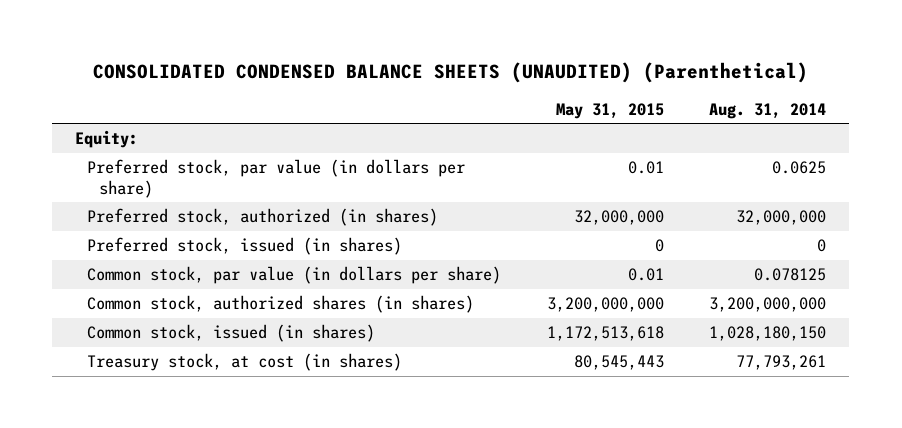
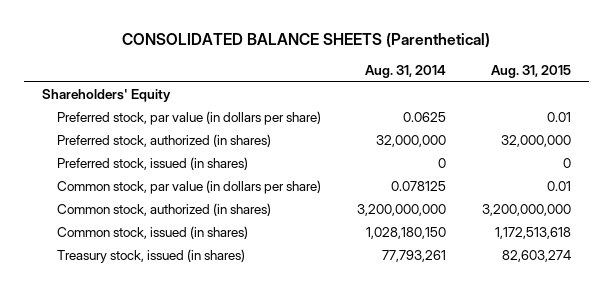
[92,61,808,83] CONSOLIDATED CONDENSED BALANCE SHEETS (UNAUDITED) (Parenthetical) -> [122,33,491,49] CONSOLIDATED BALANCE SHEETS (Parenthetical)
[555,102,664,119] May 31, 2015 -> none
none -> [491,65,572,79] Aug. 31, 2015
[75,130,139,149] Equity: -> [41,89,171,103] Shareholders' Equity
[86,295,474,314] Common stock, authorized shares (in shares) -> [56,203,271,217] Common stock, authorized (in shares)
[86,353,402,372] Treasury stock, at cost (in shares) -> [56,249,245,264] Treasury stock, issued (in shares)

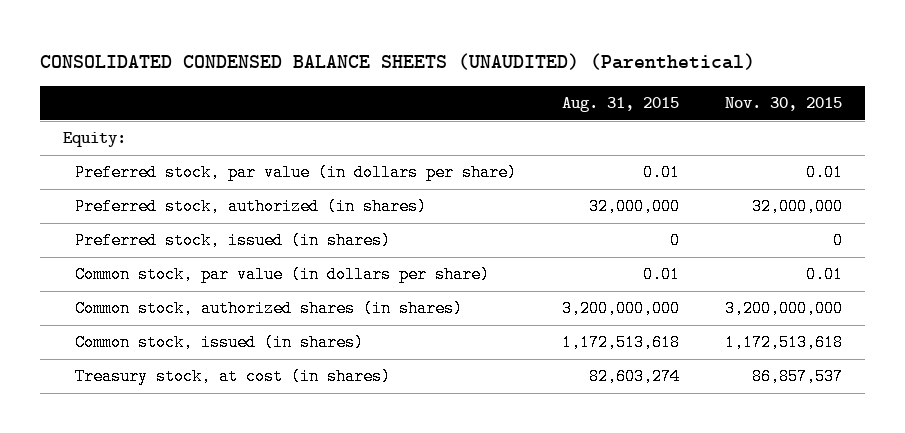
[122,33,491,49] CONSOLIDATED BALANCE SHEETS (Parenthetical) -> [39,52,755,70] CONSOLIDATED CONDENSED BALANCE SHEETS (UNAUDITED) (Parenthetical)
[364,65,446,79] Aug. 31, 2014 -> none
none -> [725,97,843,112] Nov. 30, 2015
[41,89,171,103] Shareholders' Equity -> [62,132,126,148] Equity:
[56,203,271,217] Common stock, authorized (in shares) -> [75,300,464,318] Common stock, authorized shares (in shares)
[56,249,245,264] Treasury stock, issued (in shares) -> [75,368,392,386] Treasury stock, at cost (in shares)

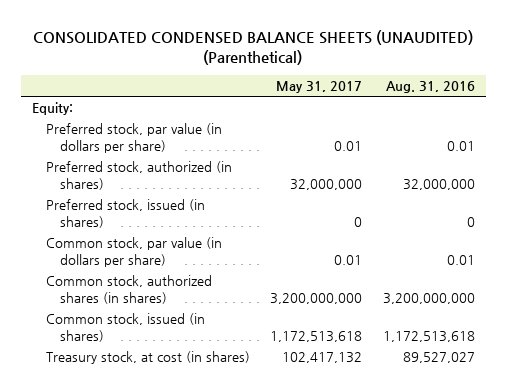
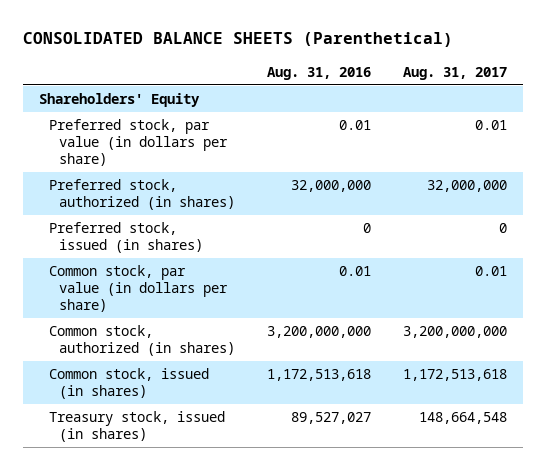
[33,29,474,65] CONSOLIDATED CONDENSED BALANCE SHEETS (UNAUDITED) (Parenthetical) -> [22,32,453,48] CONSOLIDATED BALANCE SHEETS (Parenthetical)
[276,80,363,93] May 31, 2017 -> none
none -> [402,66,507,80] Aug. 31, 2017
[31,102,73,116] Equity: -> [38,93,200,108] Shareholders' Equity
[45,275,212,304] Common stock, authorized shares (in shares) -> [48,325,236,356] Common stock, authorized (in shares)
[45,351,250,365] Treasury stock, at cost (in shares) -> [48,411,225,442] Treasury stock, issued (in shares)

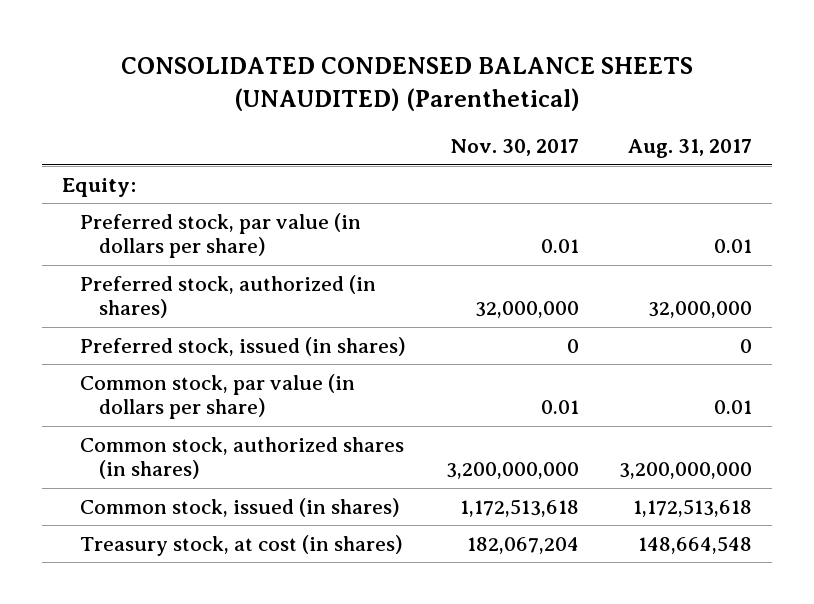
[22,32,453,48] CONSOLIDATED BALANCE SHEETS (Parenthetical) -> [120,57,693,111] CONSOLIDATED CONDENSED BALANCE SHEETS (UNAUDITED) (Parenthetical)
[267,66,372,80] Aug. 31, 2016 -> none
none -> [450,139,580,157] Nov. 30, 2017
[38,93,200,108] Shareholders' Equity -> [61,177,136,197] Equity:
[48,325,236,356] Common stock, authorized (in shares) -> [80,436,405,480] Common stock, authorized shares (in shares)
[48,411,225,442] Treasury stock, issued (in shares) -> [80,534,404,556] Treasury stock, at cost (in shares)

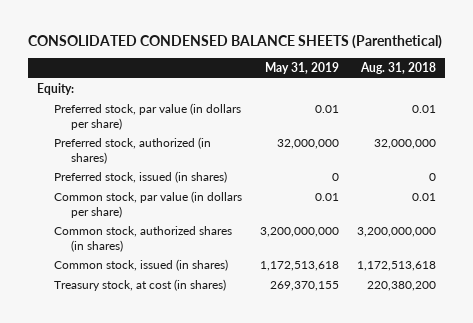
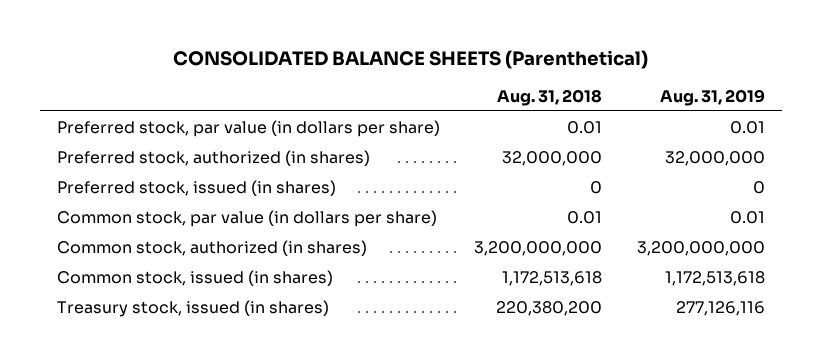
[27,35,442,50] CONSOLIDATED CONDENSED BALANCE SHEETS (Parenthetical) -> [172,50,648,70] CONSOLIDATED BALANCE SHEETS (Parenthetical)
[265,62,340,75] May 31, 2019 -> none
none -> [659,88,765,106] Aug. 31, 2019
[36,83,74,96] Equity: -> none
[54,226,233,252] Common stock, authorized shares (in shares) -> [57,239,368,256] Common stock, authorized (in shares)
[54,279,227,292] Treasury stock, at cost (in shares) -> [57,299,330,317] Treasury stock, issued (in shares)

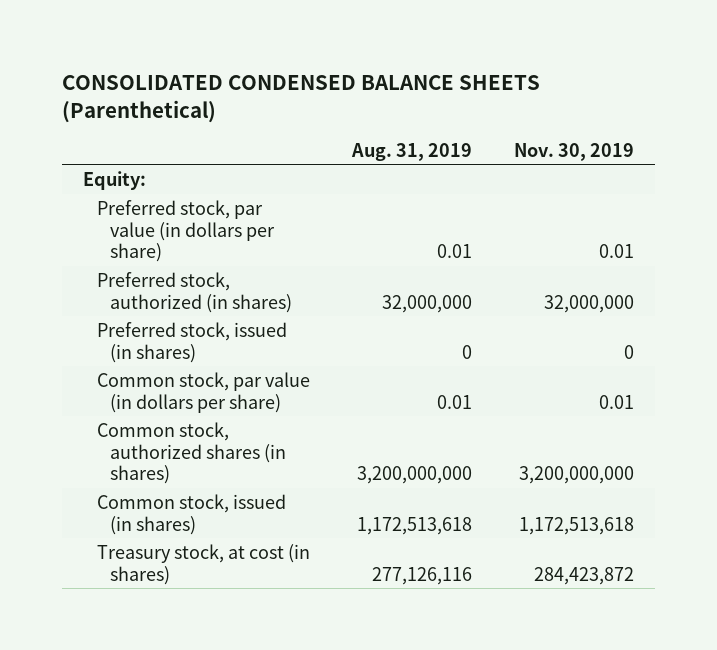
[172,50,648,70] CONSOLIDATED BALANCE SHEETS (Parenthetical) -> [62,74,541,123] CONSOLIDATED CONDENSED BALANCE SHEETS (Parenthetical)
[497,88,603,106] Aug. 31, 2018 -> none
none -> [513,142,634,161] Nov. 30, 2019
none -> [83,170,147,190] Equity:
[57,239,368,256] Common stock, authorized (in shares) -> [96,421,287,485] Common stock, authorized shares (in shares)
[57,299,330,317] Treasury stock, issued (in shares) -> [96,543,310,585] Treasury stock, at cost (in shares)

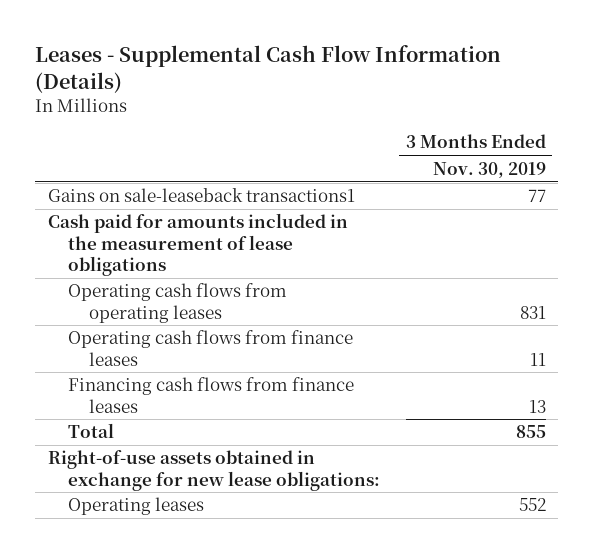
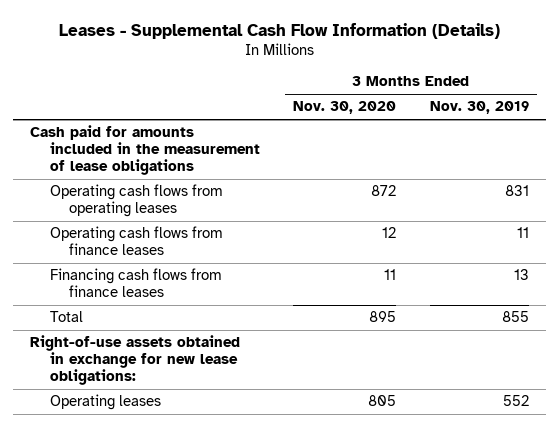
none -> [293,101,397,115] Nov. 30, 2020
[47,188,355,203] Gains on sale-leaseback transactions1 -> none

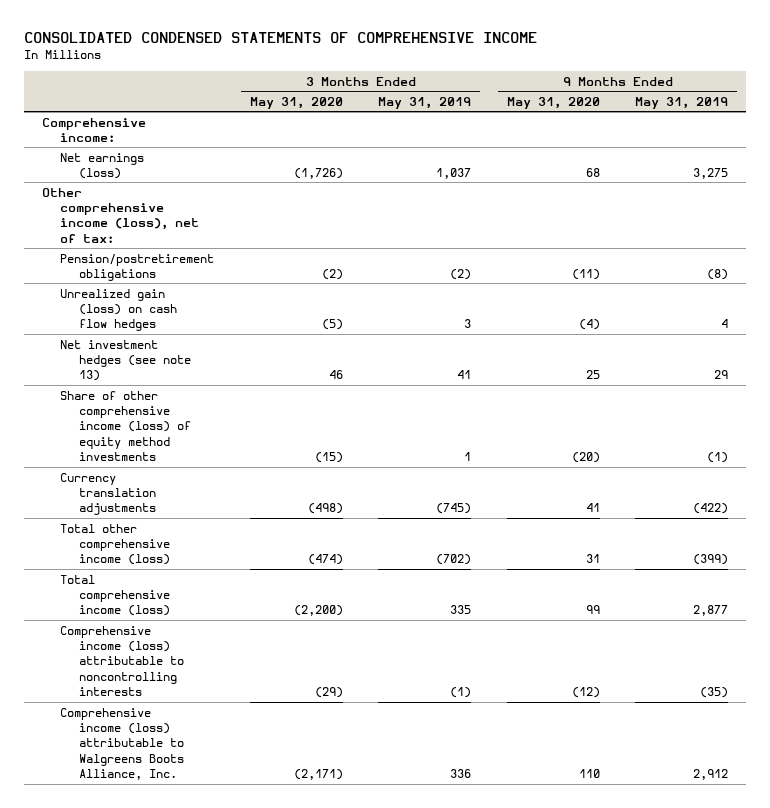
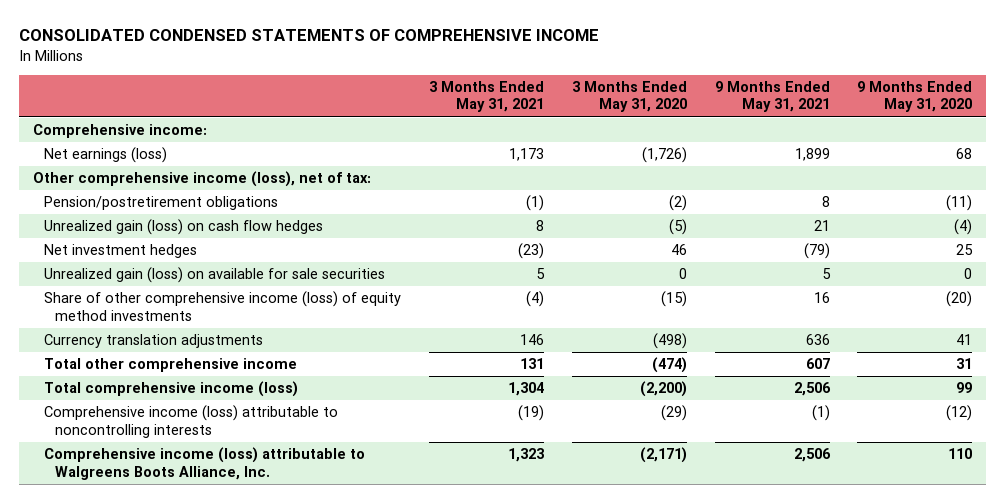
[378,96,472,109] May 31, 2019 -> none
[635,96,729,109] May 31, 2019 -> none
none -> [428,81,544,113] 3 Months Ended May 31, 2021
none -> [714,81,830,113] 9 Months Ended May 31, 2021
[60,339,191,382] Net investment hedges (see note 13) -> [44,244,198,259] Net investment hedges
none -> [44,267,386,284] Unrealized gain (loss) on available for sale securities
[60,523,170,566] Total other comprehensive income (loss) -> [44,358,298,373] Total other comprehensive income

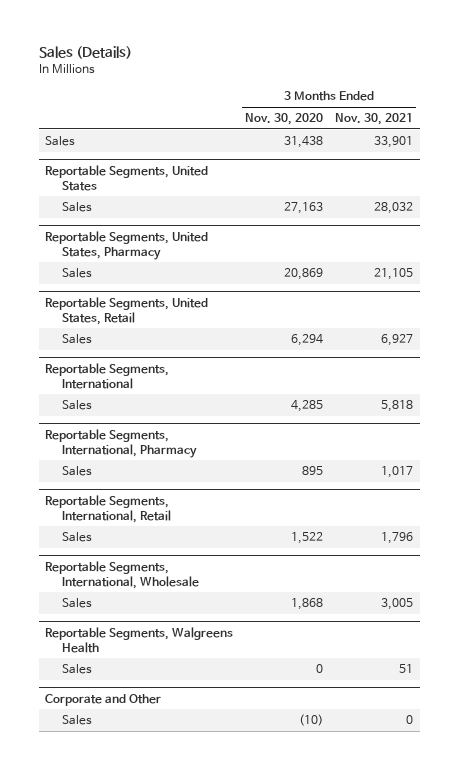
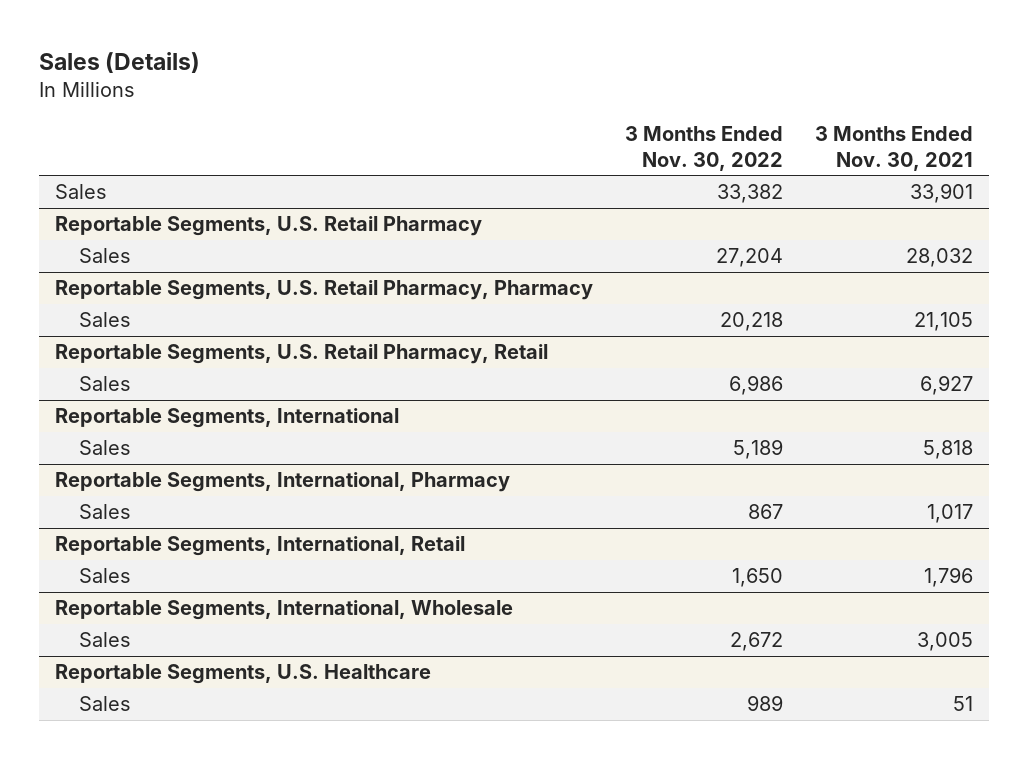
[245,113,324,126] Nov. 30, 2020 -> none
none -> [625,125,784,171] 3 Months Ended Nov. 30, 2022
[45,164,209,191] Reportable Segments, United States -> none
none -> [54,216,482,237] Reportable Segments, U.S. Retail Pharmacy
[45,230,209,260] Reportable Segments, United States, Pharmacy -> none
none -> [54,280,593,301] Reportable Segments, U.S. Retail Pharmacy, Pharmacy
[45,296,209,325] Reportable Segments, United States, Retail -> none
none -> [54,344,548,365] Reportable Segments, U.S. Retail Pharmacy, Retail
[45,626,234,653] Reportable Segments, Walgreens Health -> none
none -> [54,664,431,685] Reportable Segments, U.S. Healthcare
[45,693,162,706] Corporate and Other -> none
[62,715,93,726] Sales -> none

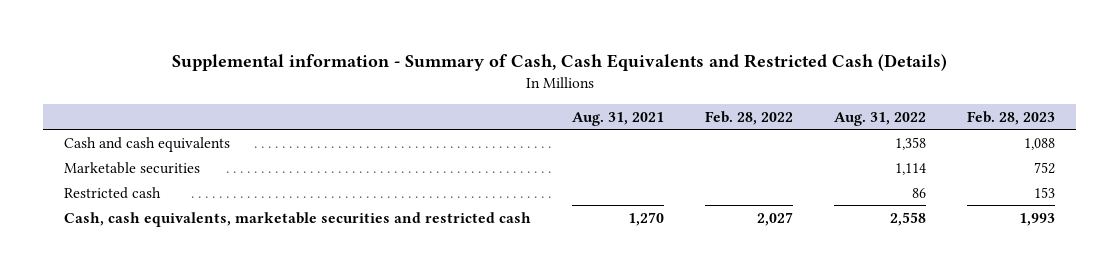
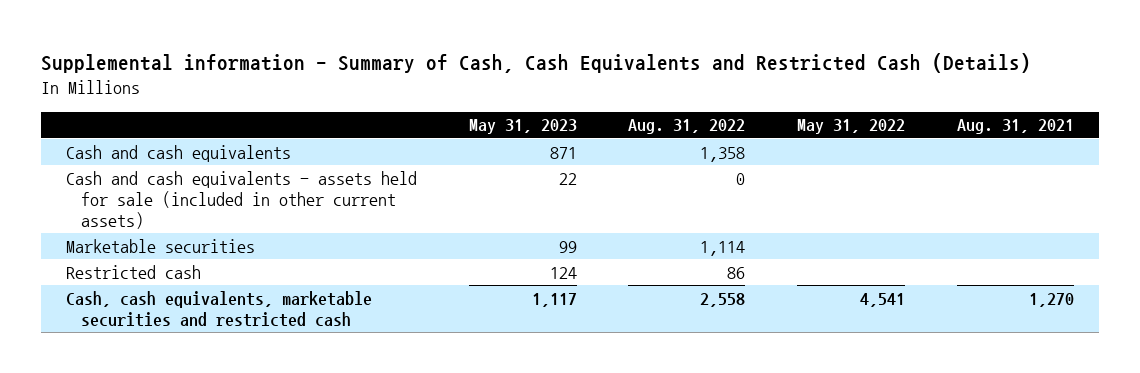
[705,110,794,125] Feb. 28, 2022 -> none
[967,110,1056,125] Feb. 28, 2023 -> none
none -> [468,119,577,135] May 31, 2023
none -> [796,119,905,135] May 31, 2022
none -> [66,170,418,229] Cash and cash equivalents - assets held for sale (included in other current assets)

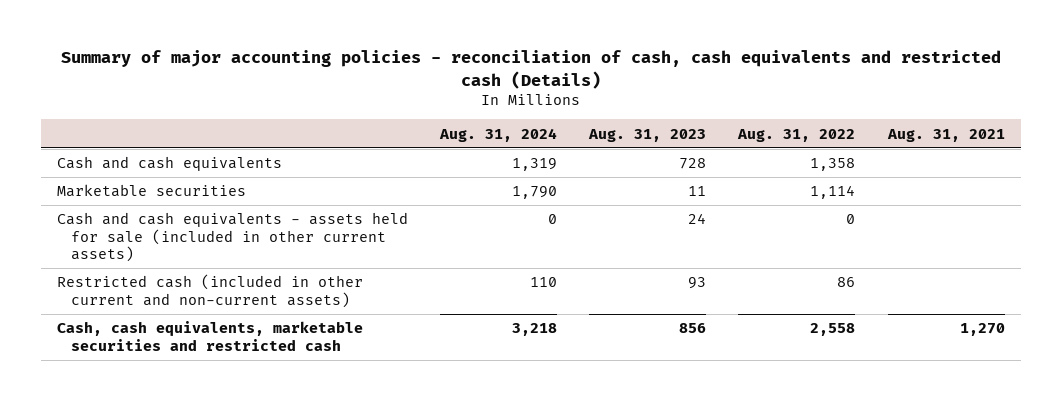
[40,52,1031,73] Supplemental information - Summary of Cash, Cash Equivalents and Restricted Cash (Details) -> [60,50,1001,89] Summary of major accounting policies - reconciliation of cash, cash equivalents and restricted cash (Details)
[468,119,577,135] May 31, 2023 -> none
[796,119,905,135] May 31, 2022 -> none
none -> [439,127,558,142] Aug. 31, 2024
none -> [588,128,707,142] Aug. 31, 2023
[66,264,202,279] Restricted cash -> none
[66,170,418,229] Cash and cash equivalents - assets held for sale (included in other current assets) -> [57,212,409,262] Cash and cash equivalents - assets held for sale (included in other current assets)
none -> [57,274,364,308] Restricted cash (included in other current and non-current assets)

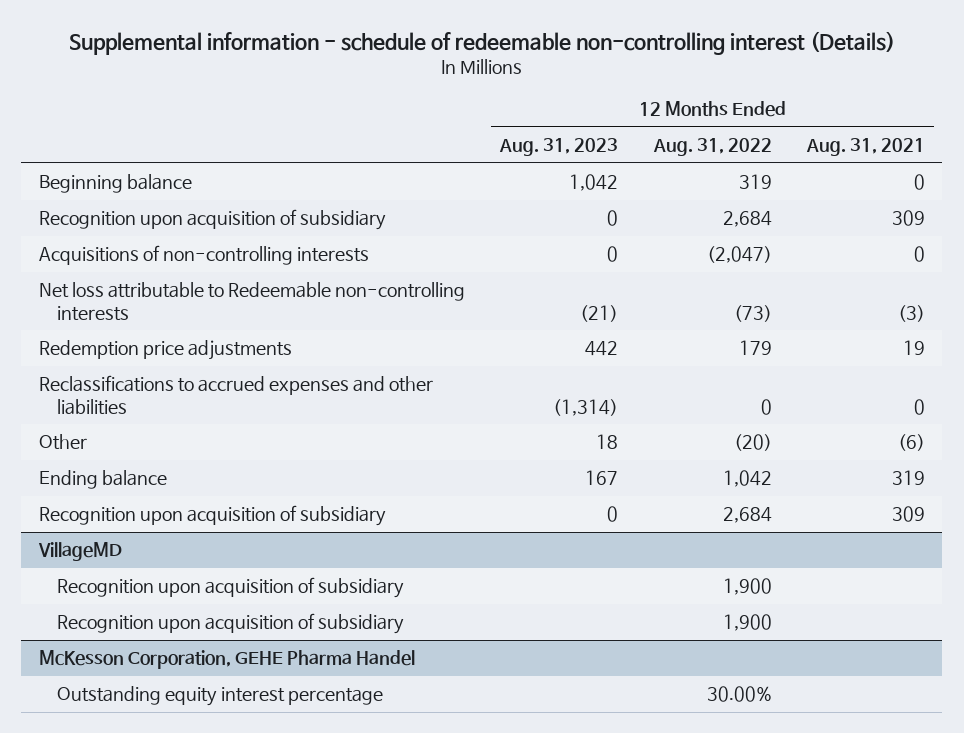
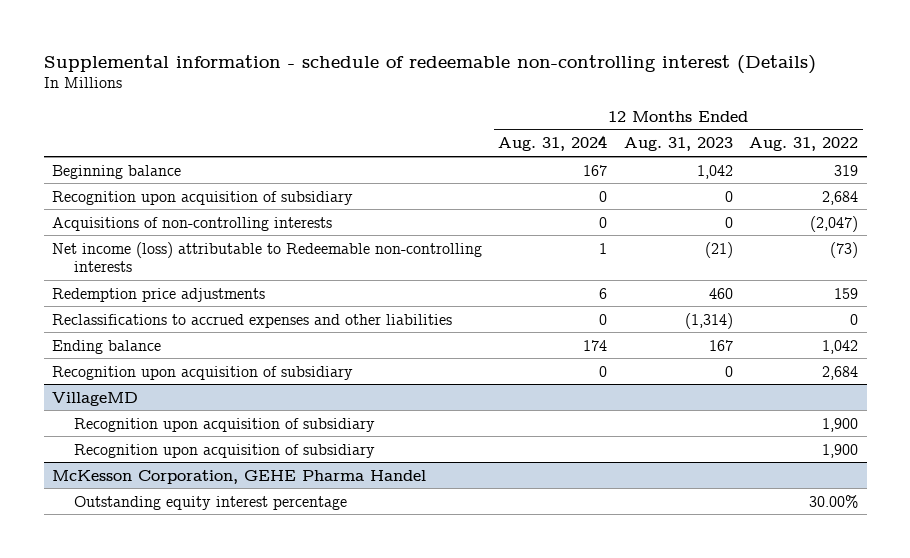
[805,137,925,156] Aug. 31, 2021 -> none
none -> [498,135,608,152] Aug. 31, 2024
[39,282,466,321] Net loss attributable to Redeemable non-controlling interests -> [51,241,482,273] Net income (loss) attributable to Redeemable non-controlling interests
[585,341,619,357] 442 -> [708,287,733,299] 460
[738,340,772,356] 179 -> [834,287,859,299] 159
[39,434,88,451] Other -> none

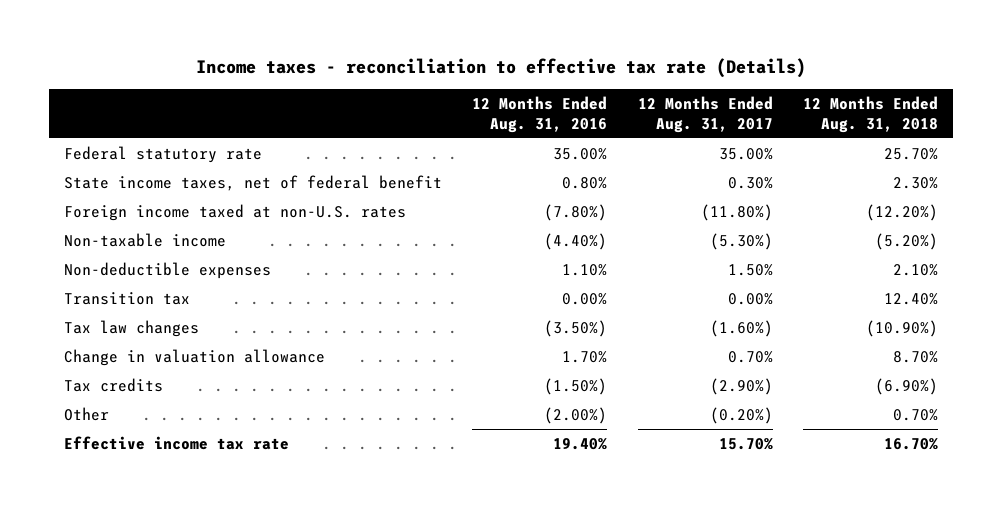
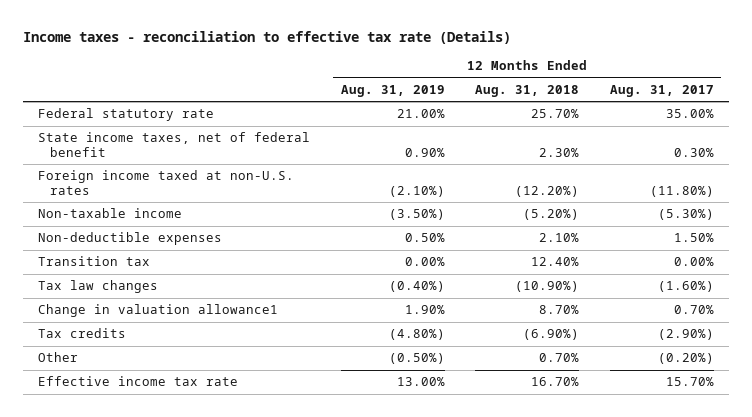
[472,96,608,134] 12 Months Ended Aug. 31, 2016 -> none
none -> [340,84,445,97] Aug. 31, 2019
[64,348,326,366] Change in valuation allowance -> [37,304,278,318] Change in valuation allowance1

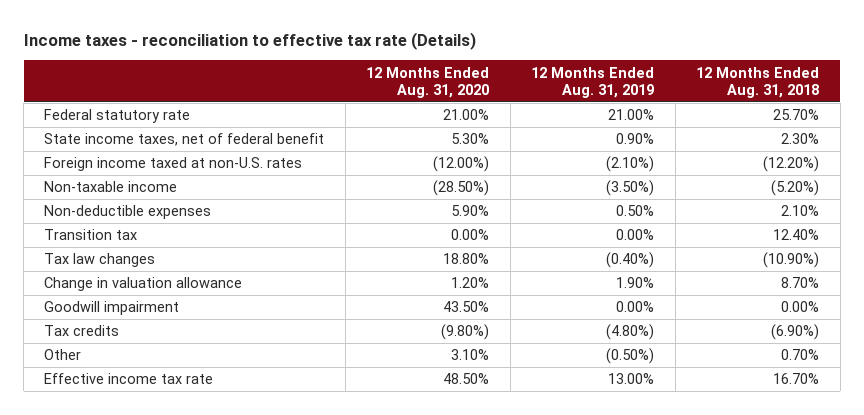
[609,84,714,97] Aug. 31, 2017 -> none
none -> [366,66,490,98] 12 Months Ended Aug. 31, 2020
[37,304,278,318] Change in valuation allowance1 -> [44,277,243,292] Change in valuation allowance
none -> [44,301,180,316] Goodwill impairment

